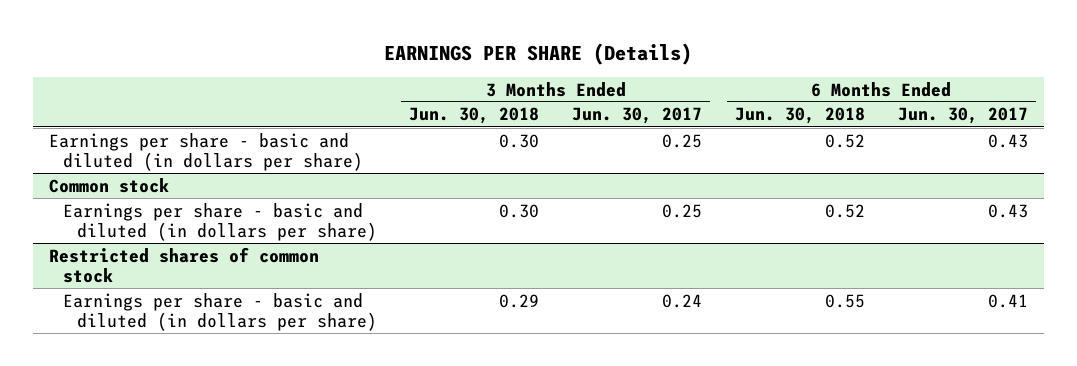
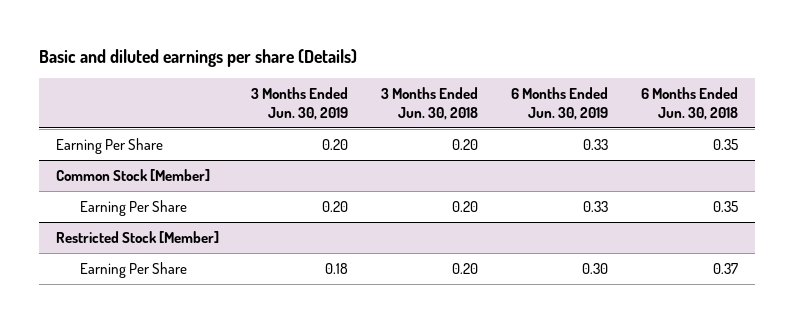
[384,42,693,65] EARNINGS PER SHARE (Details) -> [39,48,358,67] Basic and diluted earnings per share (Details)
[572,107,703,125] Jun. 30, 2017 -> none
[897,107,1028,125] Jun. 30, 2017 -> none
none -> [251,86,349,120] 3 Months Ended Jun. 30, 2019
none -> [511,86,609,120] 6 Months Ended Jun. 30, 2019
[49,132,363,171] Earnings per share - basic and diluted (in dollars per share) -> [55,137,163,154] Earning Per Share
[499,133,540,148] 0.30 -> [452,138,479,150] 0.20
[825,133,866,148] 0.52 -> [713,138,739,150] 0.35
[49,177,170,193] Common stock -> [55,168,210,181] Common Stock [Member]
[62,202,377,241] Earnings per share - basic and diluted (in dollars per share) -> [79,199,187,216] Earning Per Share
[499,203,540,218] 0.30 -> [452,200,479,212] 0.20
[825,203,866,218] 0.52 -> [713,200,739,212] 0.35
[49,246,320,283] Restricted shares of common stock -> [55,230,219,243] Restricted Stock [Member]
[62,292,377,331] Earnings per share - basic and diluted (in dollars per share) -> [79,261,187,278] Earning Per Share
[499,293,540,308] 0.29 -> [452,262,479,274] 0.20
[825,293,866,308] 0.55 -> [713,262,739,274] 0.37

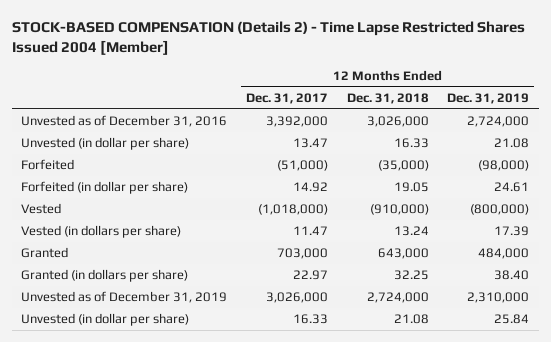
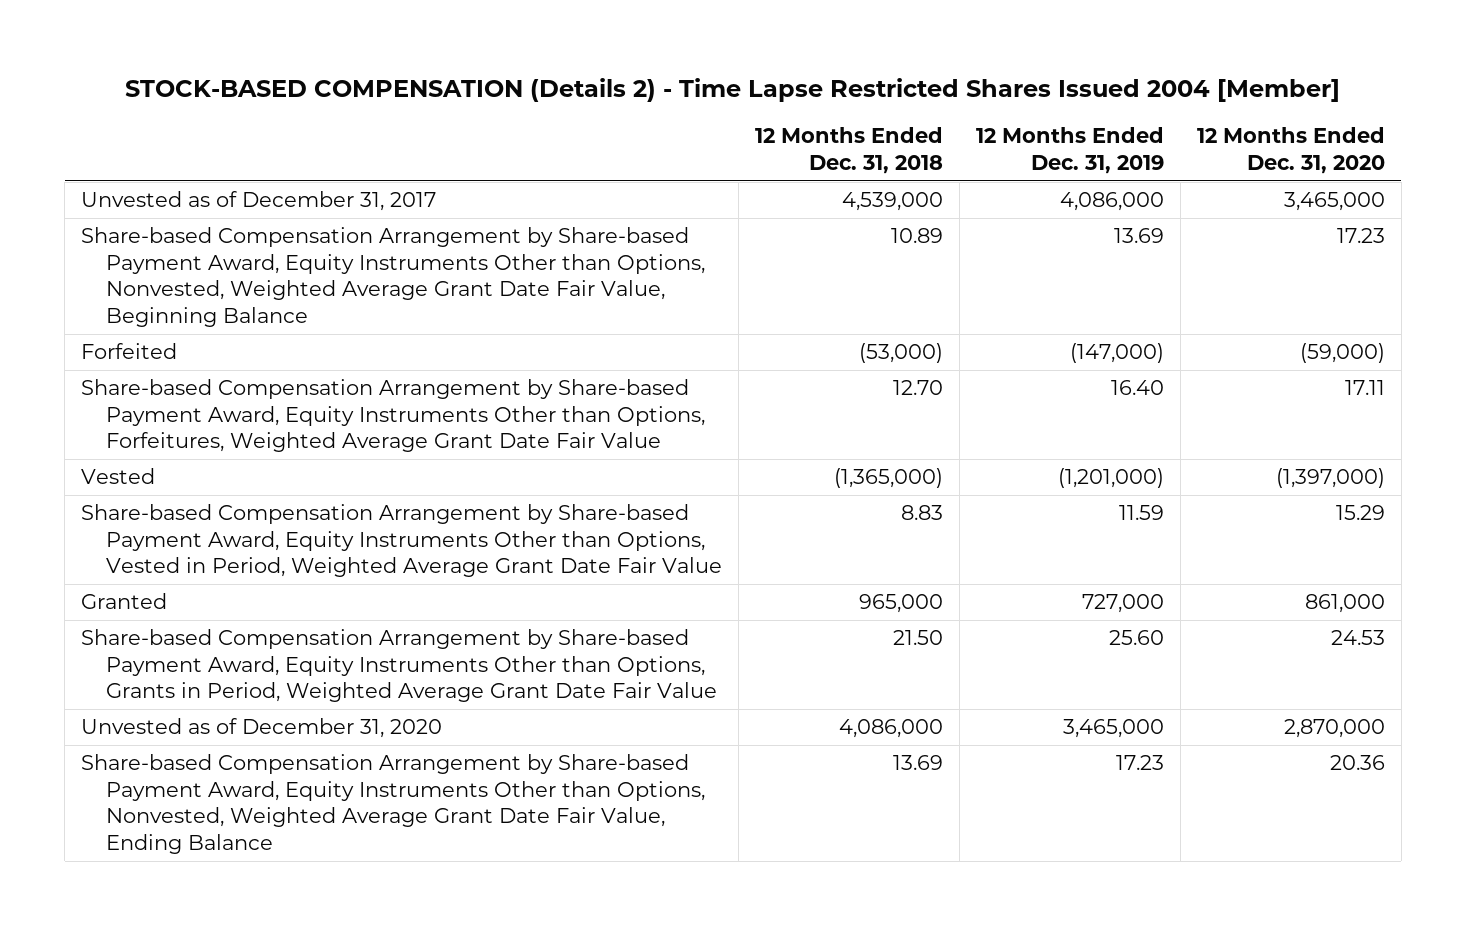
[245,92,328,104] Dec. 31, 2017 -> none
none -> [1196,127,1385,174] 12 Months Ended Dec. 31, 2020
[21,137,190,151] Unvested (in dollar per share) -> none
[21,181,189,195] Forfeited (in dollar per share) -> none
[21,225,182,239] Vested (in dollars per share) -> none
[21,269,189,283] Granted (in dollars per share) -> none
[21,313,190,327] Unvested (in dollar per share) -> none
[21,115,228,128] Unvested as of December 31, 2016 -> [81,191,437,212] Unvested as of December 31, 2017
[366,116,429,128] 3,026,000 -> [841,192,943,212] 4,539,000
[467,116,530,128] 2,724,000 -> [1059,192,1164,212] 4,086,000
none -> [81,227,705,327] Share-based Compensation Arrangement by Share-based Payment Award, Equity Instruments Other than Options, Nonvested, Weighted Average Grant Date Fair Value, Beginning Balance
[377,160,429,172] (35,000) -> [858,343,943,364] (53,000)
[478,160,530,172] (98,000) -> [1069,343,1164,364] (147,000)
none -> [81,379,705,453] Share-based Compensation Arrangement by Share-based Payment Award, Equity Instruments Other than Options, Forfeitures, Weighted Average Grant Date Fair Value
[369,204,429,216] (910,000) -> [833,468,943,489] (1,365,000)
[470,204,530,216] (800,000) -> [1057,468,1164,489] (1,201,000)
none -> [81,504,722,578] Share-based Compensation Arrangement by Share-based Payment Award, Equity Instruments Other than Options, Vested in Period, Weighted Average Grant Date Fair Value
[377,248,429,260] 643,000 -> [858,594,943,614] 965,000
[478,248,530,260] 484,000 -> [1081,594,1164,614] 727,000
none -> [81,629,717,703] Share-based Compensation Arrangement by Share-based Payment Award, Equity Instruments Other than Options, Grants in Period, Weighted Average Grant Date Fair Value
[21,291,228,304] Unvested as of December 31, 2019 -> [81,718,443,739] Unvested as of December 31, 2020
[366,292,429,304] 2,724,000 -> [838,719,943,739] 4,086,000
[467,292,530,304] 2,310,000 -> [1062,719,1164,739] 3,465,000
none -> [81,754,705,854] Share-based Compensation Arrangement by Share-based Payment Award, Equity Instruments Other than Options, Nonvested, Weighted Average Grant Date Fair Value, Ending Balance

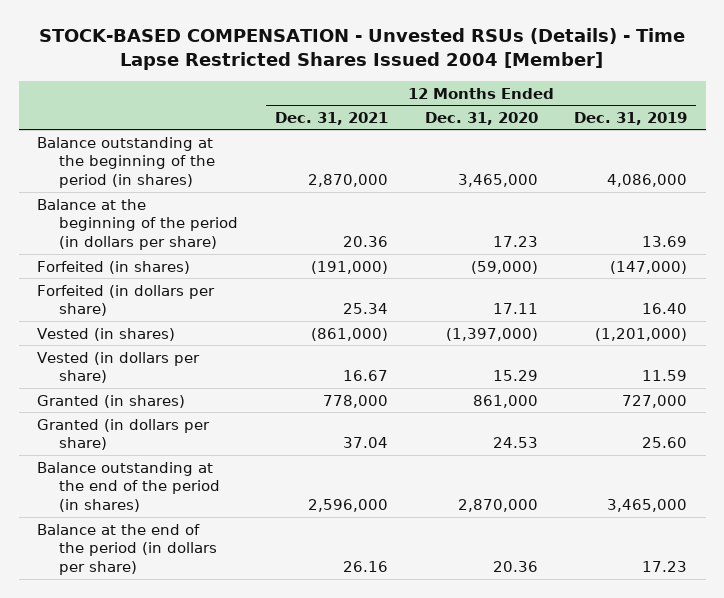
[125,78,1341,103] STOCK-BASED COMPENSATION (Details 2) - Time Lapse Restricted Shares Issued 2004 [Member] -> [39,28,686,71] STOCK-BASED COMPENSATION - Unvested RSUs (Details) - Time Lapse Restricted Shares Issued 2004 [Member]
[754,127,943,174] 12 Months Ended Dec. 31, 2018 -> none
none -> [274,111,388,125] Dec. 31, 2021
[81,191,437,212] Unvested as of December 31, 2017 -> [37,136,216,189] Balance outstanding at the beginning of the period (in shares)
[81,227,705,327] Share-based Compensation Arrangement by Share-based Payment Award, Equity Instruments Other than Options, Nonvested, Weighted Average Grant Date Fair Value, Beginning Balance -> [37,198,239,251] Balance at the beginning of the period (in dollars per share)
[81,343,178,360] Forfeited -> [37,260,191,274] Forfeited (in shares)
[81,379,705,453] Share-based Compensation Arrangement by Share-based Payment Award, Equity Instruments Other than Options, Forfeitures, Weighted Average Grant Date Fair Value -> [37,284,216,317] Forfeited (in dollars per share)
[81,468,156,485] Vested -> [37,327,176,341] Vested (in shares)
[81,504,722,578] Share-based Compensation Arrangement by Share-based Payment Award, Equity Instruments Other than Options, Vested in Period, Weighted Average Grant Date Fair Value -> [37,351,201,384] Vested (in dollars per share)
[81,593,168,610] Granted -> [37,394,186,408] Granted (in shares)
[81,629,717,703] Share-based Compensation Arrangement by Share-based Payment Award, Equity Instruments Other than Options, Grants in Period, Weighted Average Grant Date Fair Value -> [37,418,211,451] Granted (in dollars per share)
[81,718,443,739] Unvested as of December 31, 2020 -> [37,461,221,513] Balance outstanding at the end of the period (in shares)
[81,754,705,854] Share-based Compensation Arrangement by Share-based Payment Award, Equity Instruments Other than Options, Nonvested, Weighted Average Grant Date Fair Value, Ending Balance -> [37,523,218,576] Balance at the end of the period (in dollars per share)

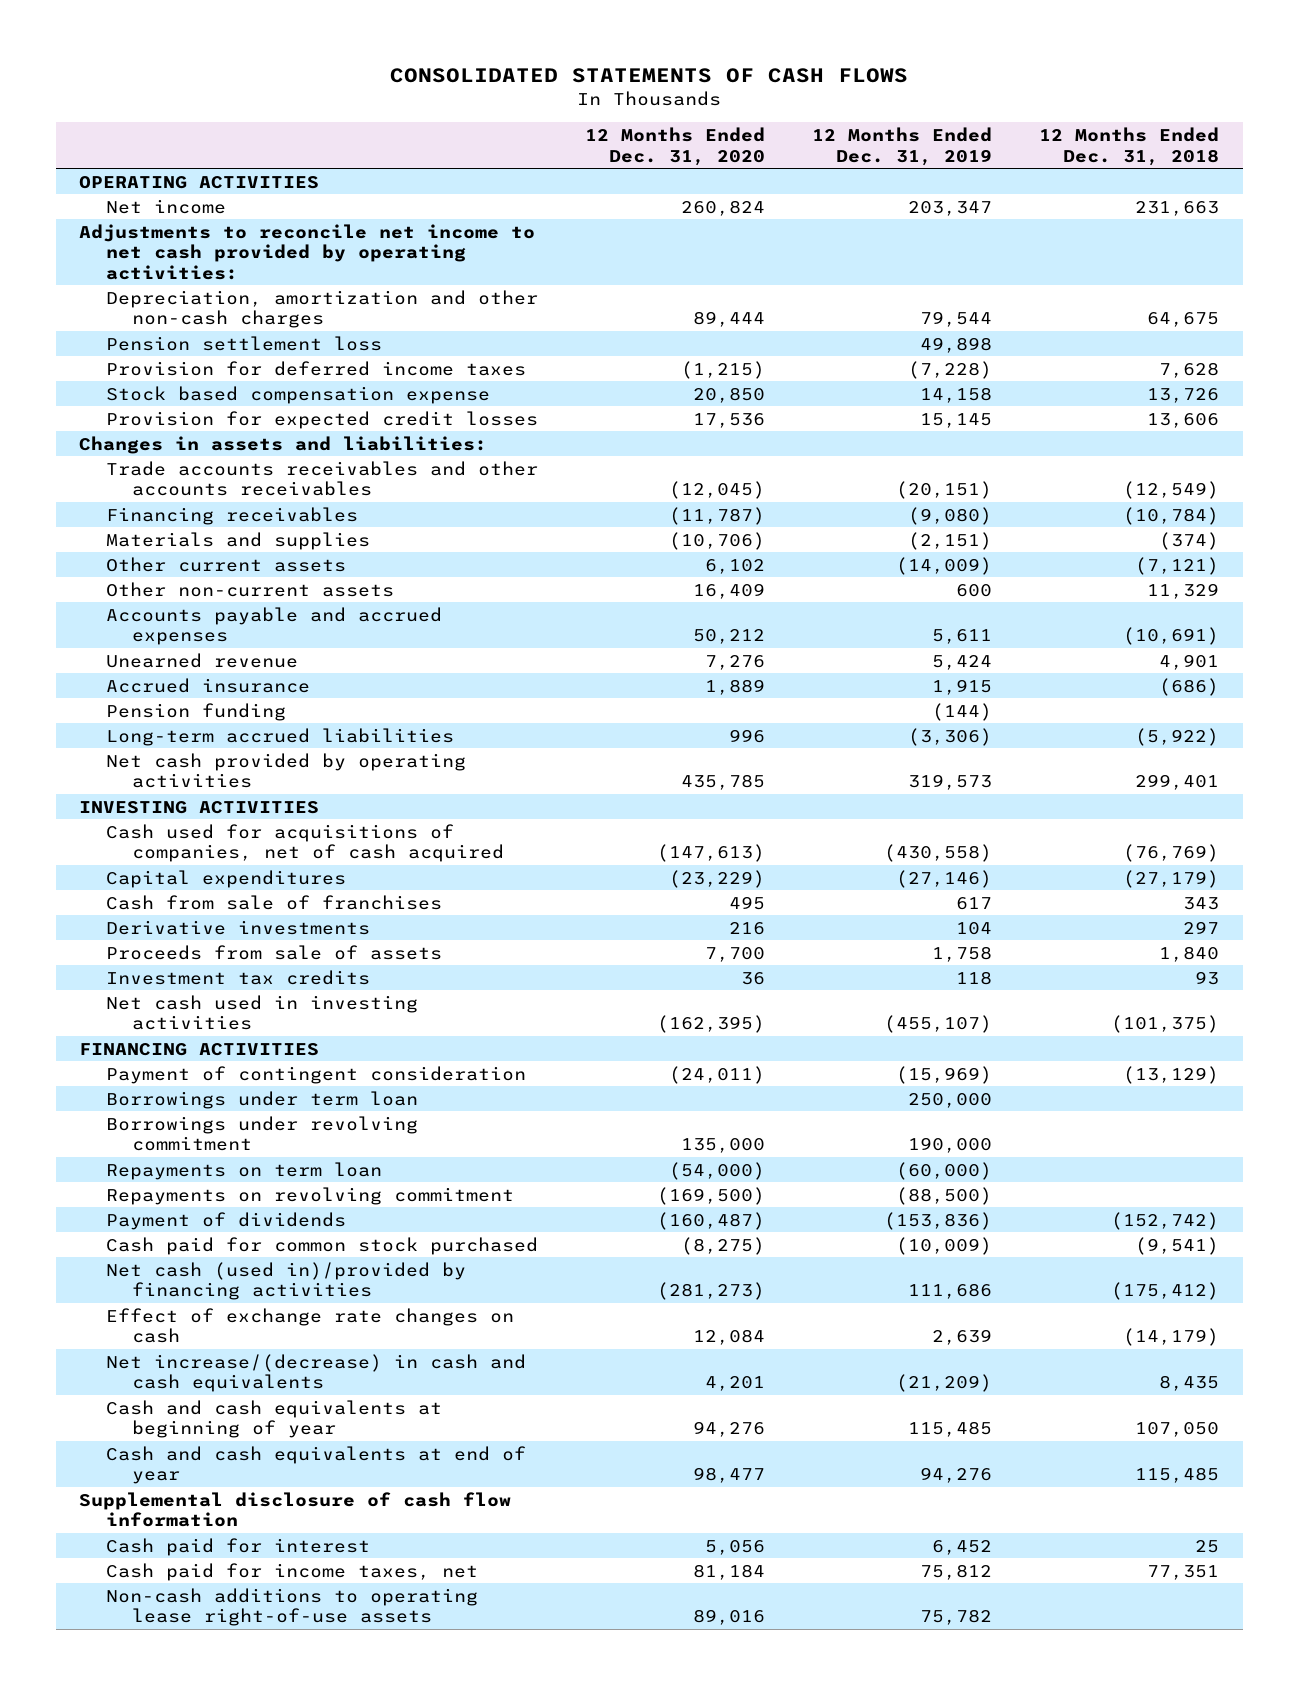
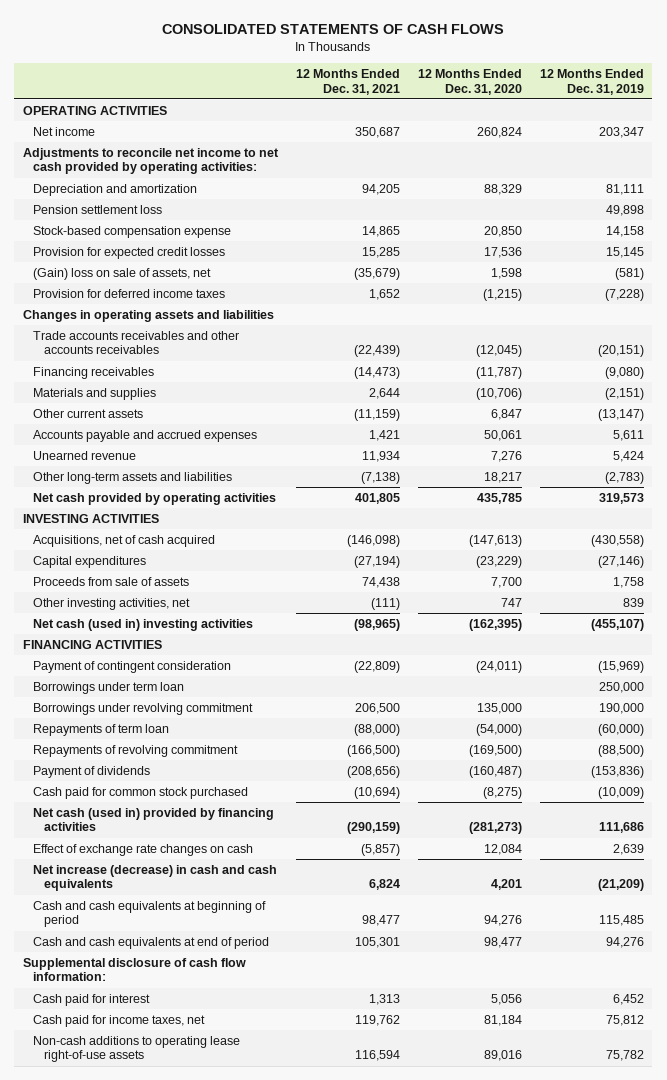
[1039,127,1220,166] 12 Months Ended Dec. 31, 2018 -> none
none -> [295,69,400,95] 12 Months Ended Dec. 31, 2021
[105,289,538,329] Depreciation, amortization and other non-cash charges -> none
none -> [33,183,198,196] Depreciation and amortization
[105,385,490,404] Stock based compensation expense -> [33,225,232,238] Stock-based compensation expense
none -> [33,267,212,280] (Gain) loss on sale of assets, net
[105,360,526,376] Provision for deferred income taxes -> [33,288,226,298] Provision for deferred income taxes
[79,435,488,454] Changes in assets and liabilities: -> [23,309,275,322] Changes in operating assets and liabilities
[105,581,394,597] Other non-current assets -> none
[704,558,765,574] 6,102 -> [490,408,522,420] 6,847
[896,556,993,575] (14,009) -> [597,408,644,421] (13,147)
[692,629,765,645] 50,212 -> [483,429,522,441] 50,061
[105,677,310,693] Accrued insurance -> none
[105,702,286,721] Pension funding -> none
[105,727,454,746] Long-term accrued liabilities -> none
none -> [33,471,233,484] Other long-term assets and liabilities
[105,823,505,863] Cash used for acquisitions of companies, net of cash acquired -> [33,534,216,547] Acquisitions, net of cash acquired
[105,894,442,910] Cash from sale of franchises -> none
[105,919,370,935] Derivative investments -> none
[105,969,370,985] Investment tax credits -> none
none -> [33,597,191,610] Other investing activities, net
[105,994,418,1031] Net cash used in investing activities -> [33,618,254,631] Net cash (used in) investing activities
[105,1161,382,1180] Repayments on term loan -> [33,723,170,736] Repayments of term loan
[105,1186,514,1205] Repayments on revolving commitment -> [33,744,239,757] Repayments of revolving commitment
[105,1261,466,1301] Net cash (used in)/provided by financing activities -> [33,807,275,832] Net cash (used in) provided by financing activities
[105,1353,526,1393] Net increase/(decrease) in cash and cash equivalents -> [33,864,278,892] Net increase (decrease) in cash and cash equivalents
[105,1399,442,1439] Cash and cash equivalents at beginning of year -> [33,900,267,928] Cash and cash equivalents at beginning of period
[105,1445,526,1485] Cash and cash equivalents at end of year -> [33,936,270,949] Cash and cash equivalents at end of period
[79,1491,512,1528] Supplemental disclosure of cash flow information -> [23,957,247,982] Supplemental disclosure of cash flow information:

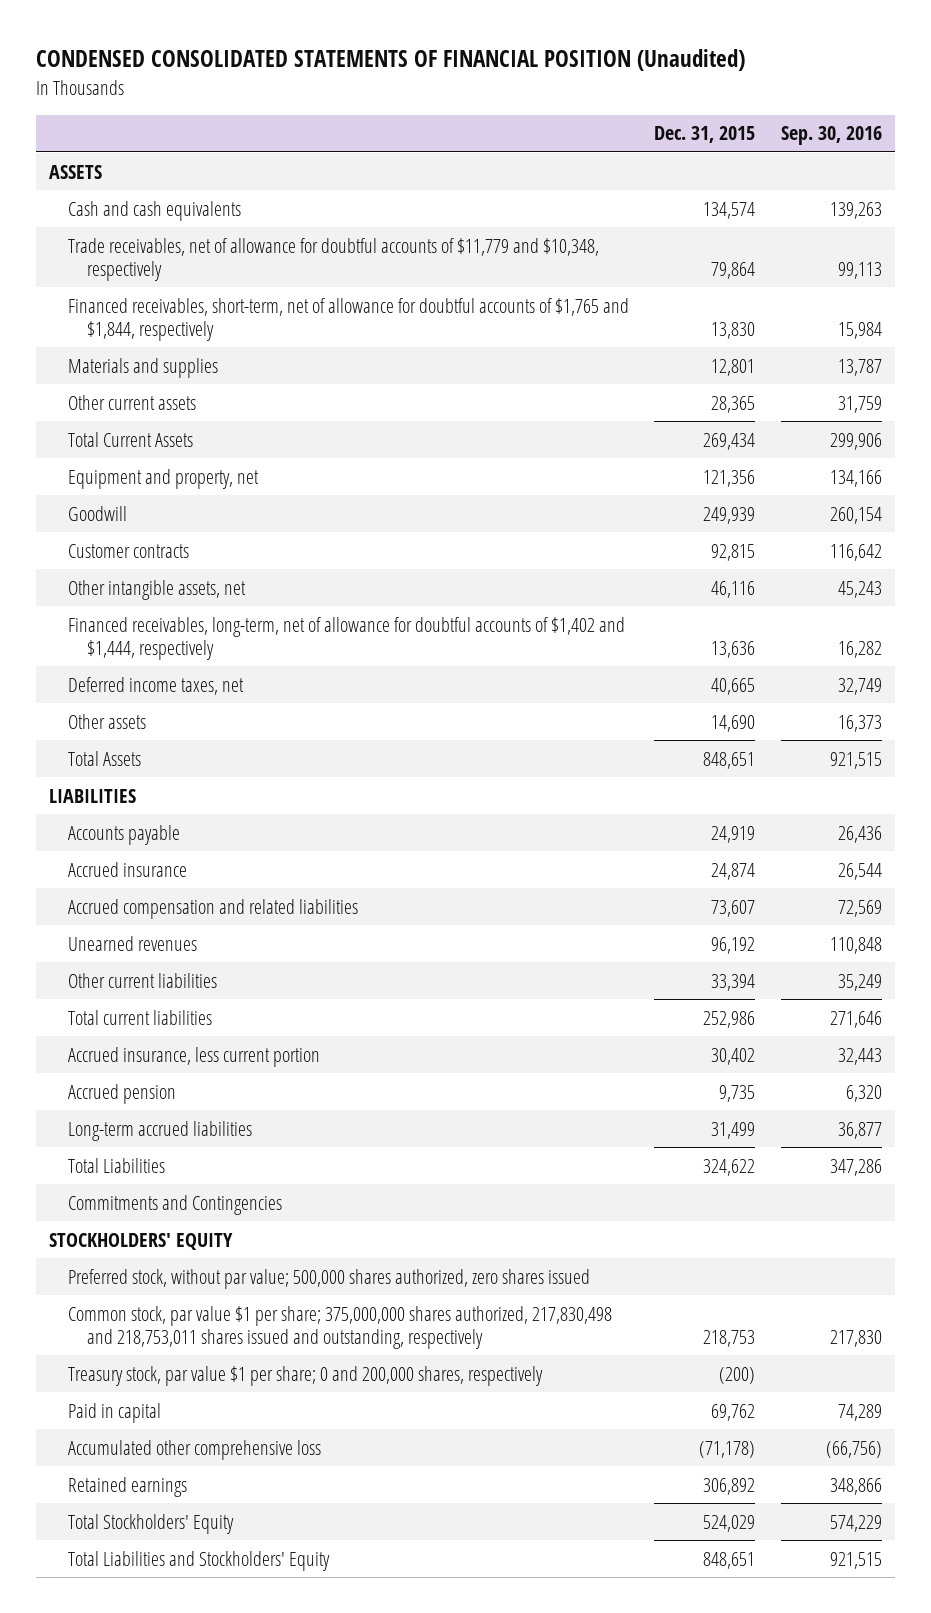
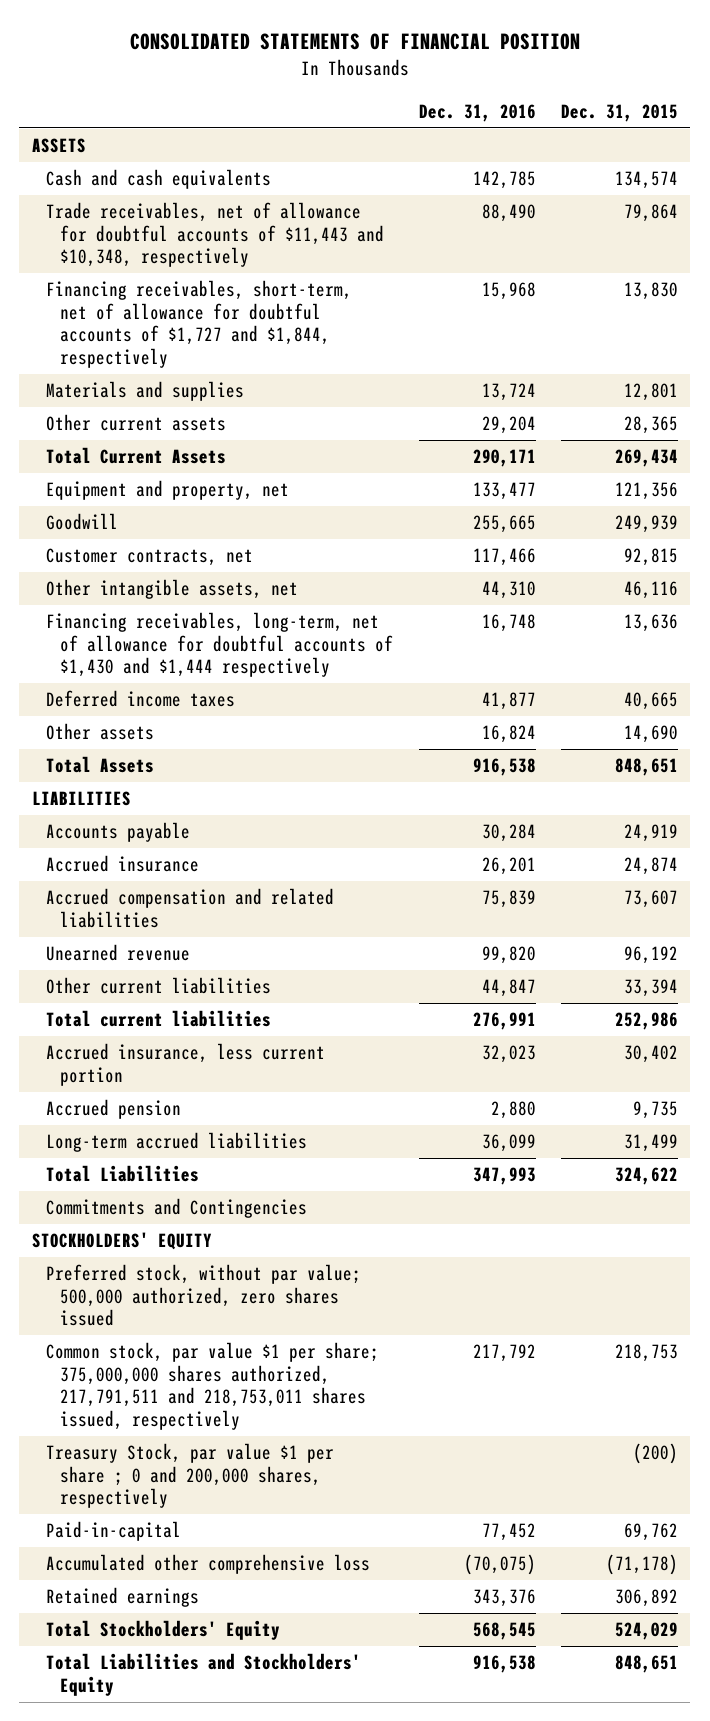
[36,49,746,72] CONDENSED CONSOLIDATED STATEMENTS OF FINANCIAL POSITION (Unaudited) -> [129,33,580,51] CONSOLIDATED STATEMENTS OF FINANCIAL POSITION
[780,126,882,146] Sep. 30, 2016 -> none
none -> [418,103,536,122] Dec. 31, 2016
[67,237,599,282] Trade receivables, net of allowance for doubtful accounts of $11,779 and $10,348, respectively -> [46,202,385,268] Trade receivables, net of allowance for doubtful accounts of $11,443 and $10,348, respectively
[67,297,629,342] Financed receivables, short-term, net of allowance for doubtful accounts of $1,765 and $1,844, respectively -> [46,280,353,368] Financing receivables, short-term, net of allowance for doubtful accounts of $1,727 and $1,844, respectively
[67,543,189,558] Customer contracts -> [46,548,254,567] Customer contracts, net
[67,616,625,661] Financed receivables, long-term, net of allowance for doubtful accounts of $1,402 and $1,444, respectively -> [46,612,394,678] Financing receivables, long-term, net of allowance for doubtful accounts of $1,430 and $1,444 respectively
[67,676,244,695] Deferred income taxes, net -> [46,690,236,708] Deferred income taxes
[67,935,197,951] Unearned revenues -> [46,944,191,962] Unearned revenue
[67,1268,590,1289] Preferred stock, without par value; 500,000 shares authorized, zero shares issued -> [46,1264,362,1327] Preferred stock, without par value; 500,000 authorized, zero shares issued
[67,1305,612,1350] Common stock, par value $1 per share; 375,000,000 shares authorized, 217,830,498 and 218,753,011 shares issued and outstanding, respectively -> [46,1342,380,1430] Common stock, par value $1 per share; 375,000,000 shares authorized, 217,791,511 and 218,753,011 shares issued, respectively
[67,1365,543,1386] Treasury stock, par value $1 per share; 0 and 200,000 shares, respectively -> [46,1443,335,1509] Treasury Stock, par value $1 per share ; 0 and 200,000 shares, respectively
[67,1402,161,1423] Paid in capital -> [46,1521,182,1542] Paid-in-capital

